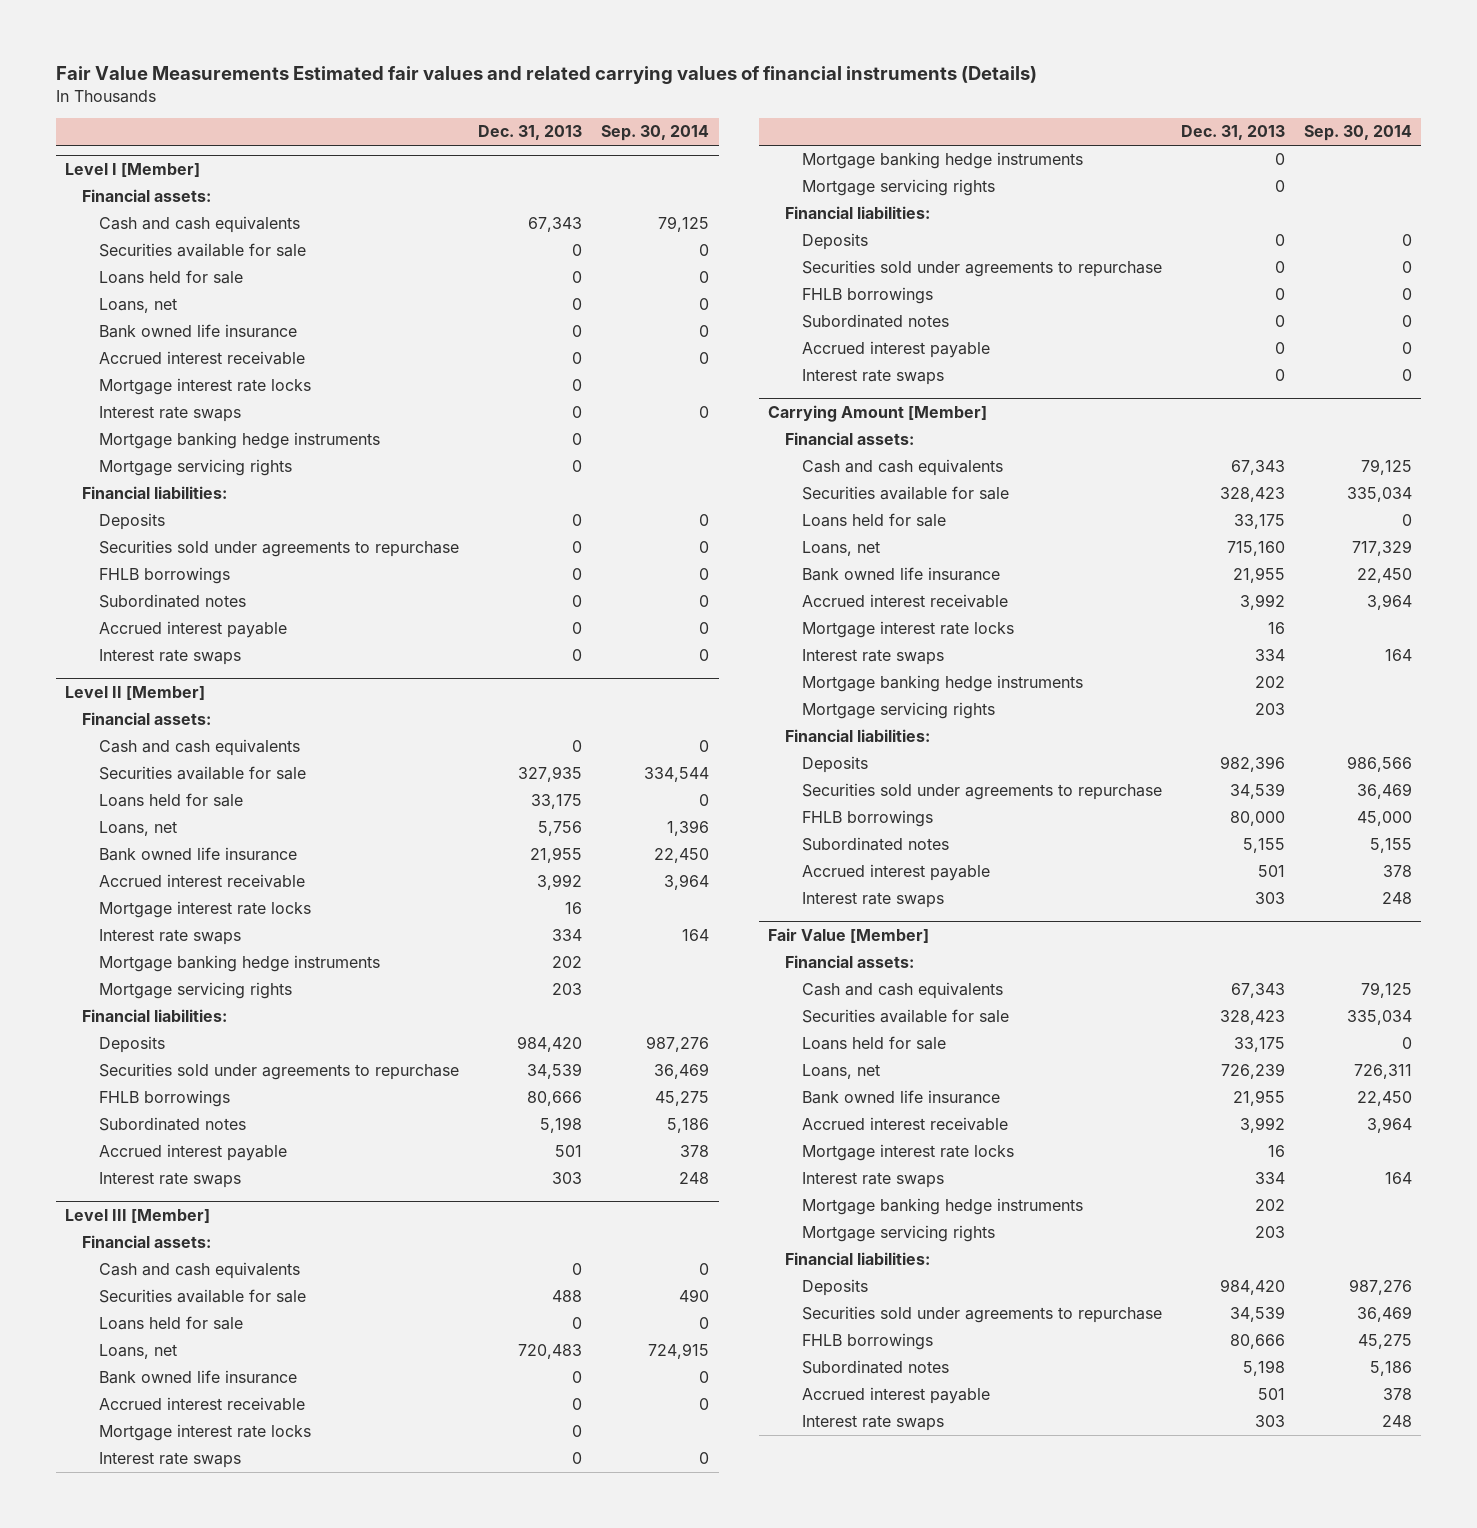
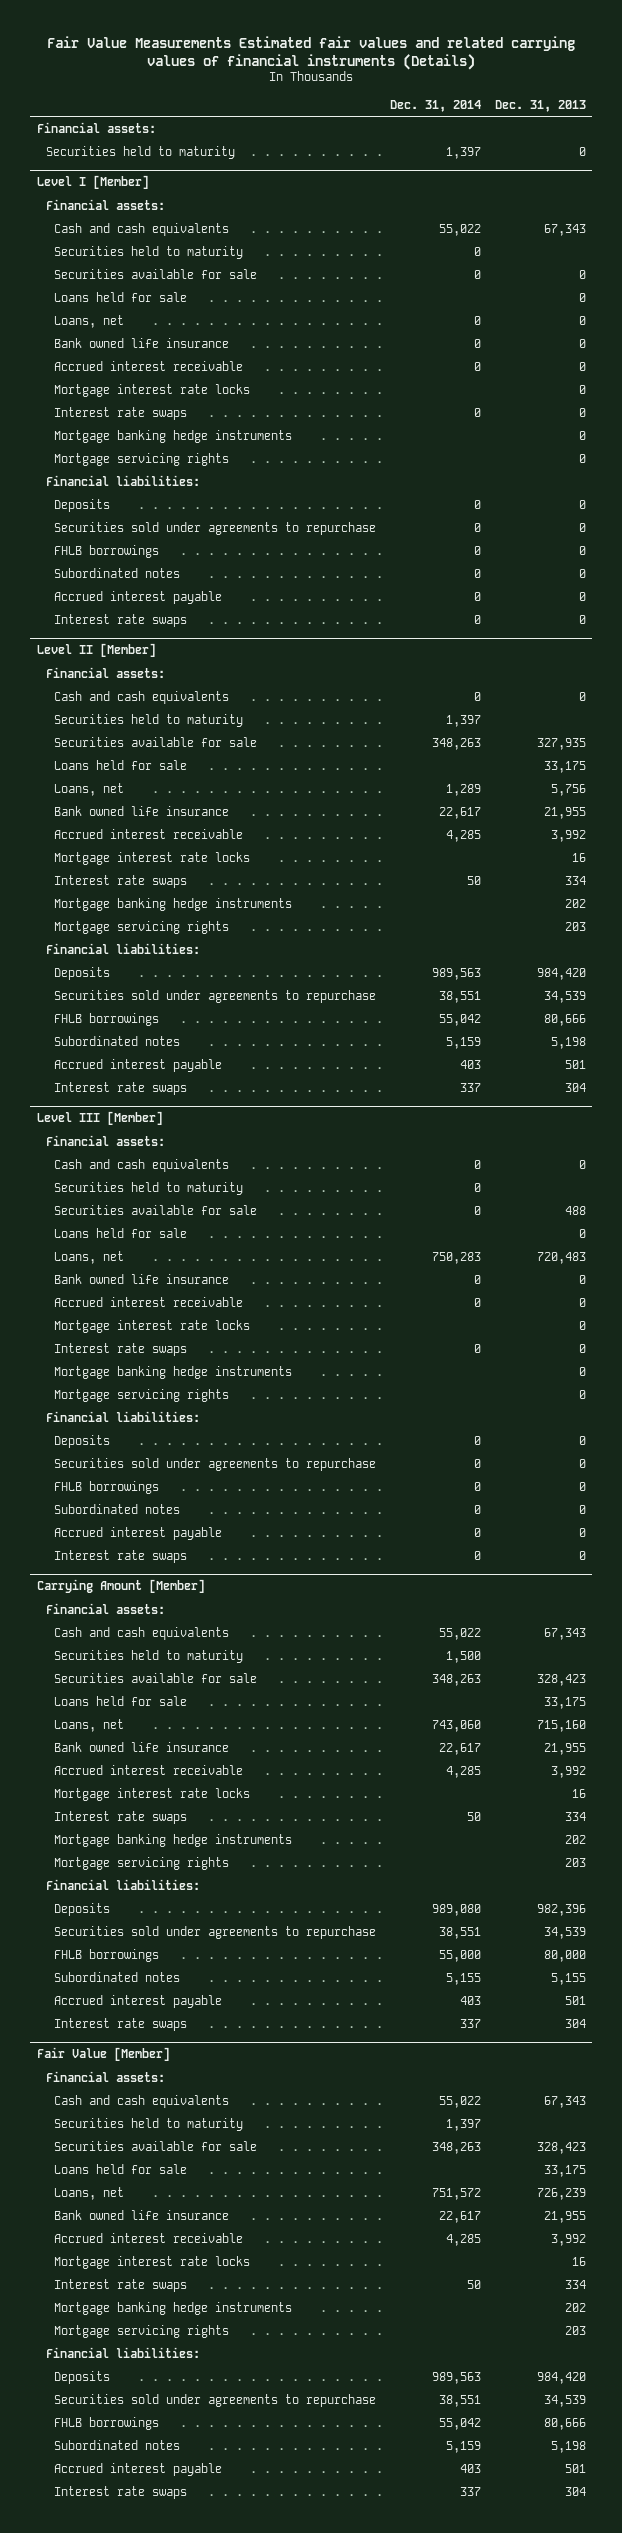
[601,125,710,142] Sep. 30, 2014 -> none
none -> [389,99,481,112] Dec. 31, 2014
none -> [36,121,156,133] Financial assets:
none -> [45,145,235,159] Securities held to maturity
none -> [54,245,244,259] Securities held to maturity
none -> [54,713,244,727] Securities held to maturity
[551,1172,582,1185] 303 -> [564,1082,586,1092] 304
none -> [54,1181,244,1195] Securities held to maturity
none -> [54,1649,244,1663] Securities held to maturity
[1254,892,1285,905] 303 -> [564,2018,586,2028] 304
none -> [54,2117,244,2131] Securities held to maturity
[1254,1415,1285,1428] 303 -> [564,2486,586,2496] 304

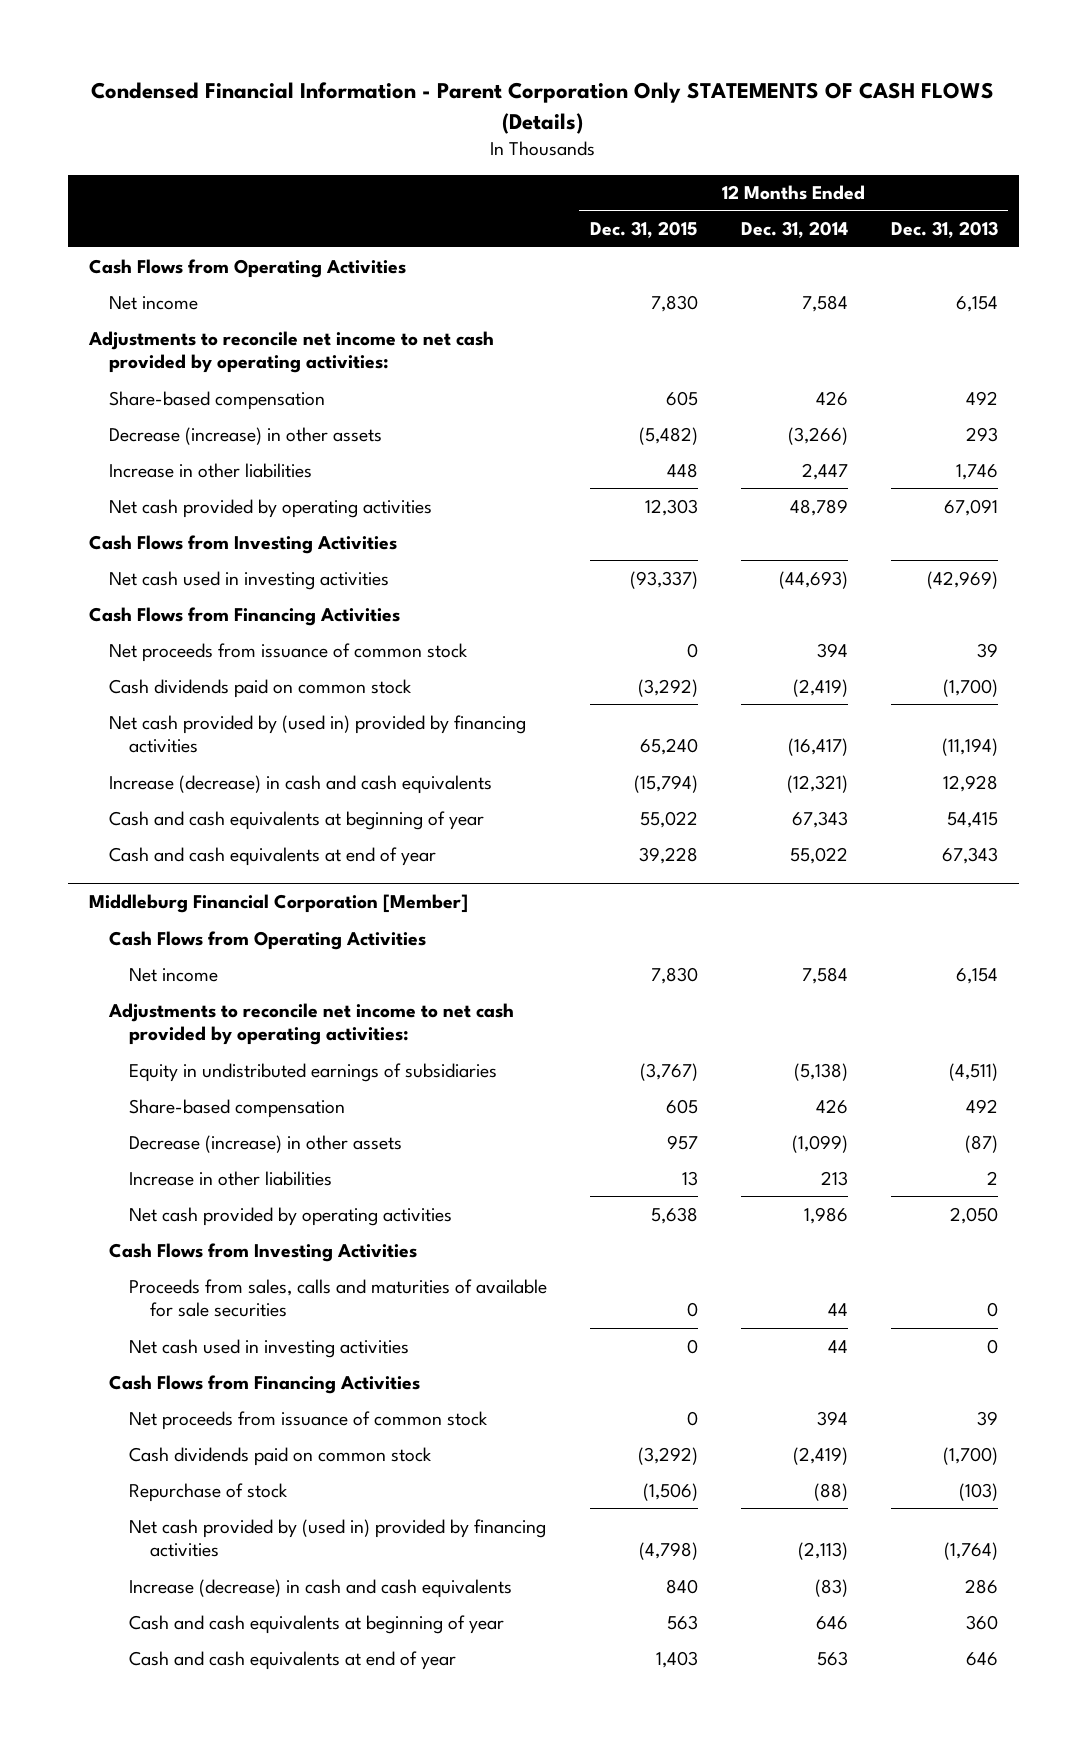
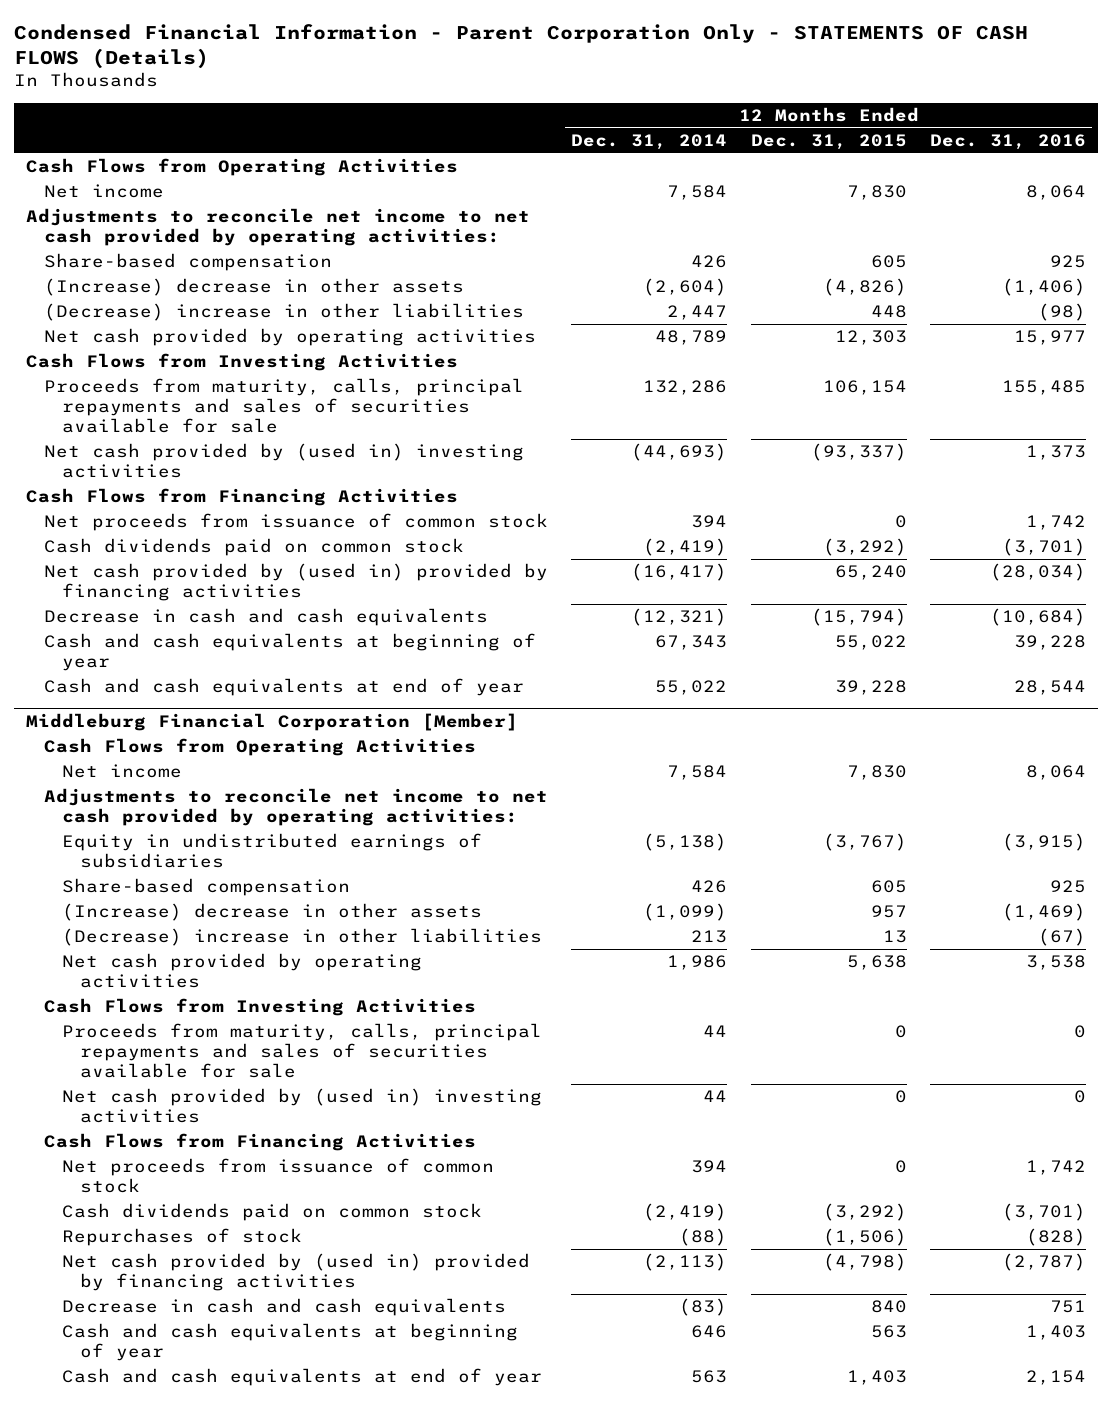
[91,82,995,134] Condensed Financial Information - Parent Corporation Only STATEMENTS OF CASH FLOWS (Details) -> [13,24,1028,70] Condensed Financial Information - Parent Corporation Only - STATEMENTS OF CASH FLOWS (Details)
[890,221,998,239] Dec. 31, 2013 -> none
none -> [930,133,1087,150] Dec. 31, 2016
[109,426,383,445] Decrease (increase) in other assets -> [43,278,464,297] (Increase) decrease in other assets
[639,426,699,445] (5,482) -> [822,278,907,297] (4,826)
[787,426,848,445] (3,266) -> [643,278,728,297] (2,604)
[109,462,313,478] Increase in other liabilities -> [43,303,524,322] (Decrease) increase in other liabilities
none -> [43,378,524,433] Proceeds from maturity, calls, principal repayments and sales of securities available for sale
[109,570,390,590] Net cash used in investing activities -> [43,443,524,478] Net cash provided by (used in) investing activities
[109,774,493,794] Increase (decrease) in cash and cash equivalents -> [43,608,488,627] Decrease in cash and cash equivalents
[129,1134,403,1153] Decrease (increase) in other assets -> [62,903,483,922] (Increase) decrease in other assets
[129,1170,333,1186] Increase in other liabilities -> [62,928,543,947] (Decrease) increase in other liabilities
[129,1278,548,1318] Proceeds from sales, calls and maturities of available for sale securities -> [62,1023,543,1078] Proceeds from maturity, calls, principal repayments and sales of securities available for sale
[129,1338,410,1358] Net cash used in investing activities -> [62,1088,543,1123] Net cash provided by (used in) investing activities
[129,1482,289,1502] Repurchase of stock -> [62,1228,303,1247] Repurchases of stock
[129,1578,513,1598] Increase (decrease) in cash and cash equivalents -> [62,1298,507,1317] Decrease in cash and cash equivalents

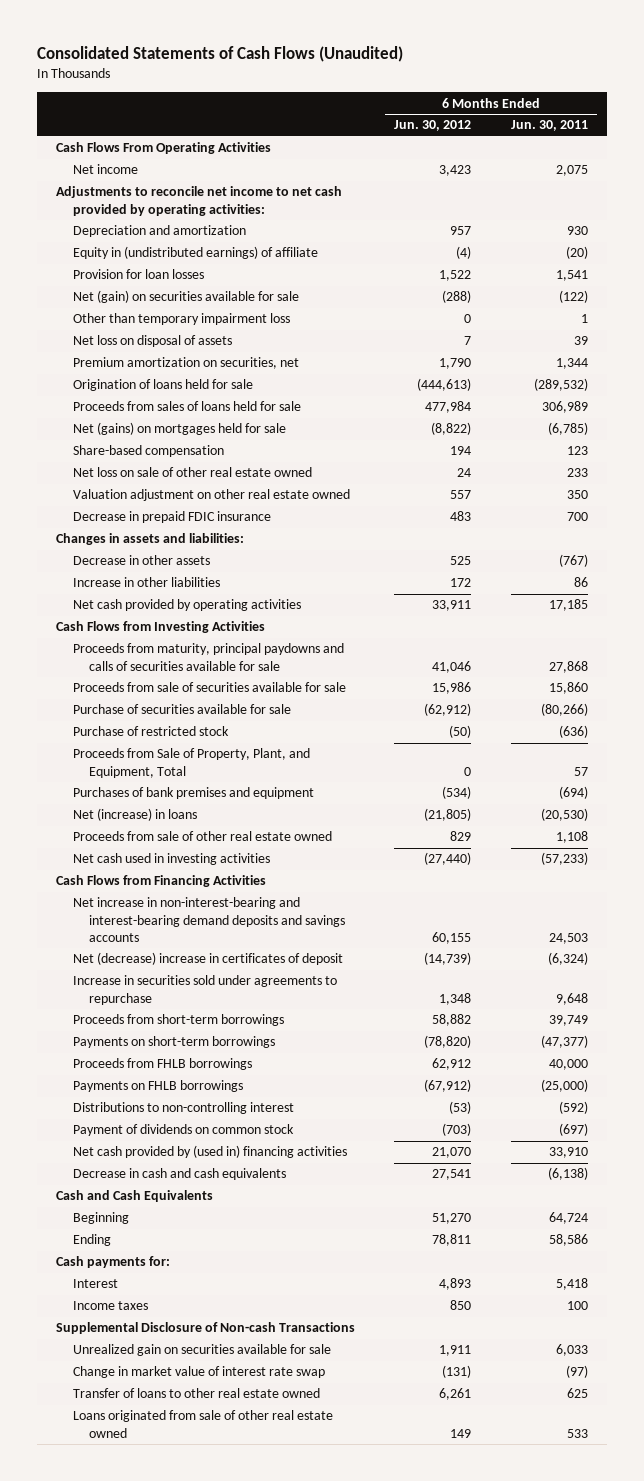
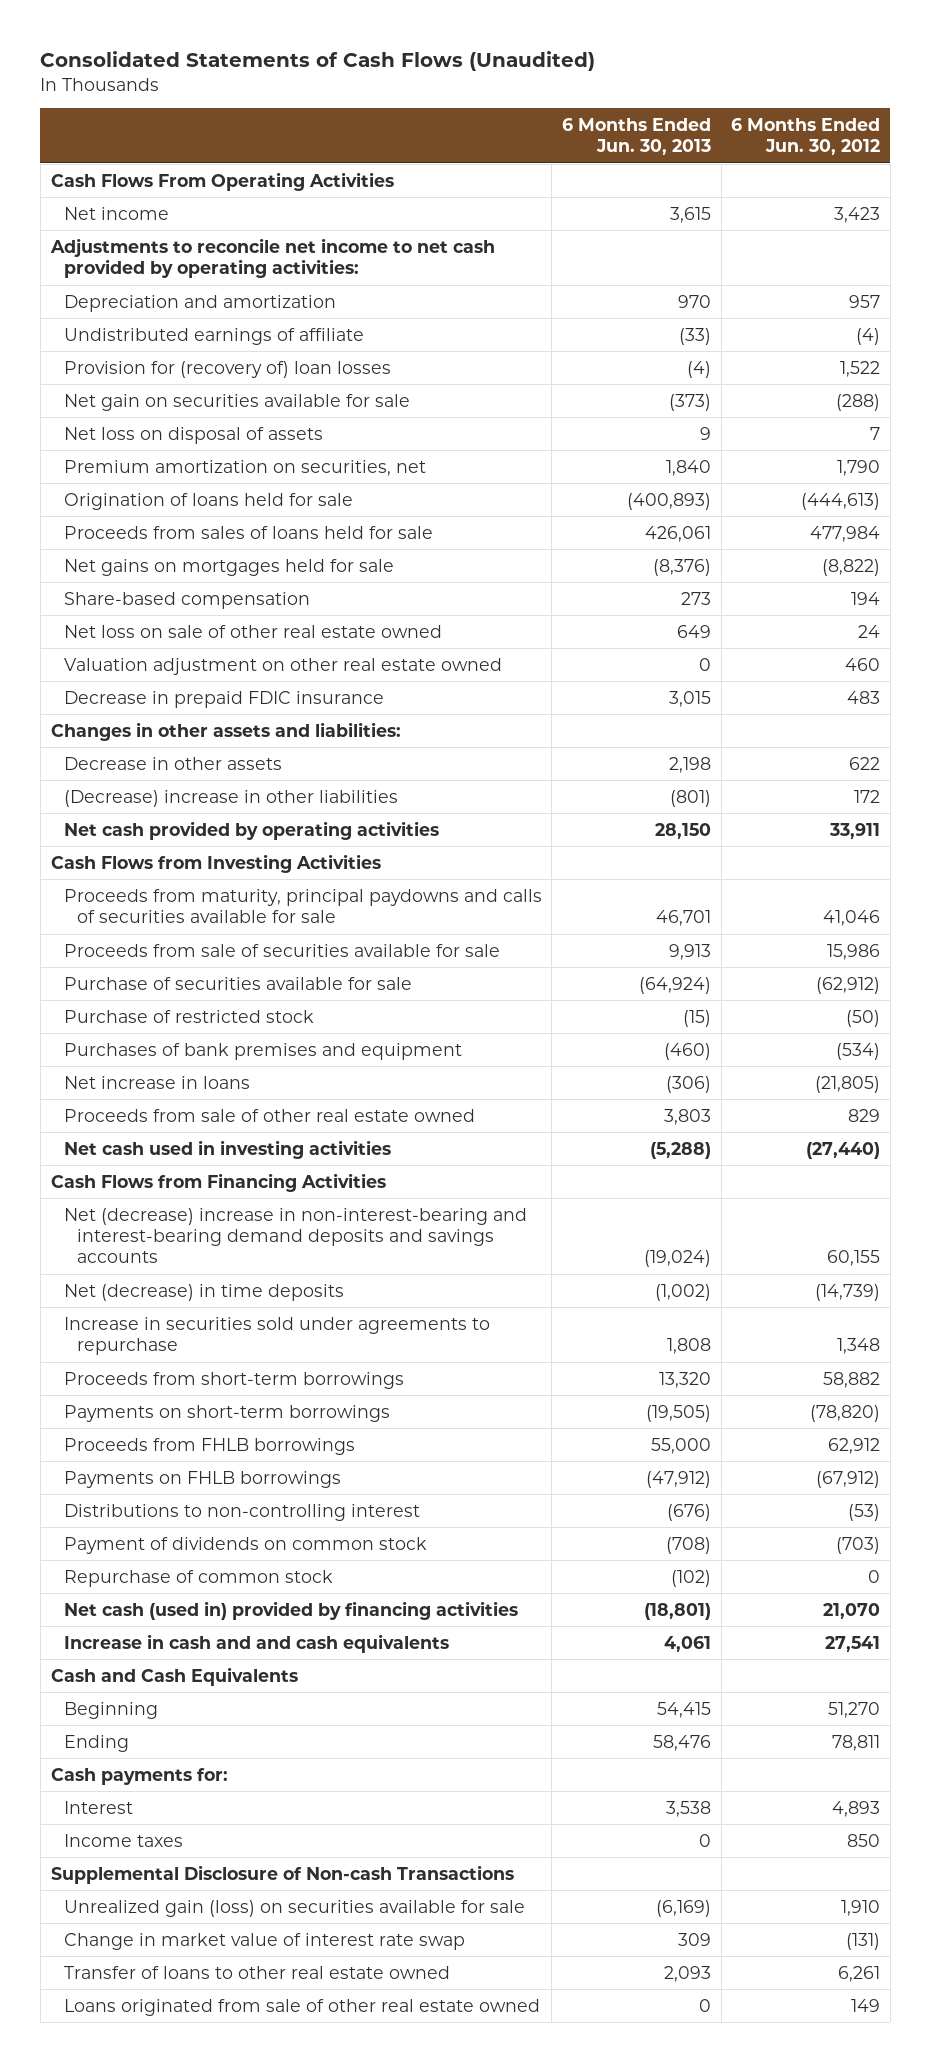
[510,120,588,132] Jun. 30, 2011 -> none
none -> [562,117,712,156] 6 Months Ended Jun. 30, 2013
[72,313,290,326] Other than temporary impairment loss -> none
[72,246,318,260] Equity in (undistributed earnings) of affiliate -> [63,327,364,345] Undistributed earnings of affiliate
[72,269,204,280] Provision for loan losses -> [63,360,391,378] Provision for (recovery of) loan losses
[72,290,299,304] Net (gain) on securities available for sale -> [63,393,410,411] Net gain on securities available for sale
[72,422,286,436] Net (gains) on mortgages held for sale -> [63,558,394,576] Net gains on mortgages held for sale
[450,490,472,500] 557 -> [845,657,881,671] 460
[56,533,245,546] Changes in assets and liabilities: -> [50,721,401,741] Changes in other assets and liabilities:
[450,556,472,566] 525 -> [849,756,881,770] 622
[72,577,220,588] Increase in other liabilities -> [63,789,398,807] (Decrease) increase in other liabilities
[72,748,310,778] Proceeds from Sale of Property, Plant, and Equipment, Total -> none
[72,808,197,822] Net (increase) in loans -> [63,1075,250,1089] Net increase in loans
[72,897,346,942] Net increase in non-interest-bearing and interest-bearing demand deposits and savings accounts -> [63,1207,527,1264] Net (decrease) increase in non-interest-bearing and interest-bearing demand deposits and savings accounts
[72,952,343,966] Net (decrease) increase in certificates of deposit -> [63,1283,344,1301] Net (decrease) in time deposits
none -> [63,1569,333,1587] Repurchase of common stock
[72,1145,347,1159] Net cash provided by (used in) financing activities -> [63,1600,518,1620] Net cash (used in) provided by financing activities
[72,1168,286,1181] Decrease in cash and cash equivalents -> [63,1633,449,1653] Increase in cash and and cash equivalents
[72,1344,331,1357] Unrealized gain on securities available for sale -> [63,1899,525,1917] Unrealized gain (loss) on securities available for sale
[439,1345,472,1357] 1,911 -> [841,1899,881,1916] 1,910

